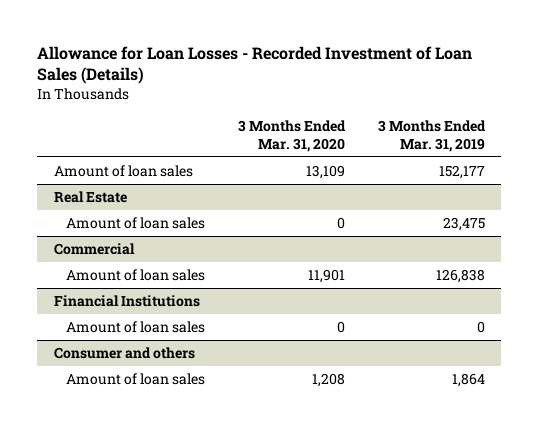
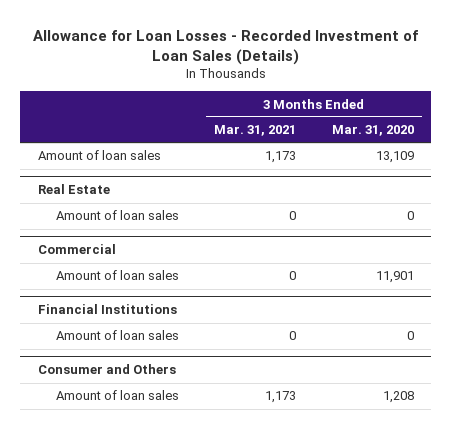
[377,119,486,152] 3 Months Ended Mar. 31, 2019 -> none
none -> [214,125,297,137] Mar. 31, 2021
[53,347,195,360] Consumer and others -> [37,364,176,375] Consumer and Others

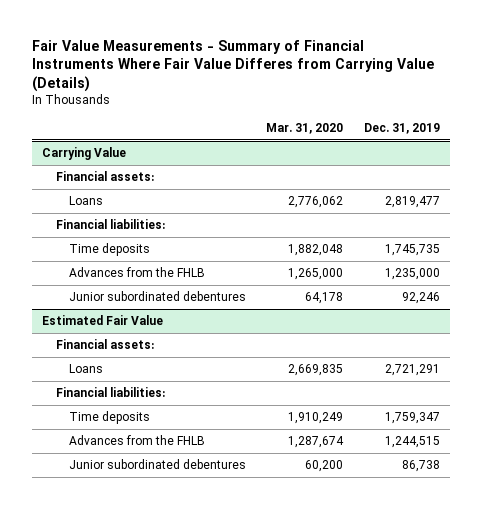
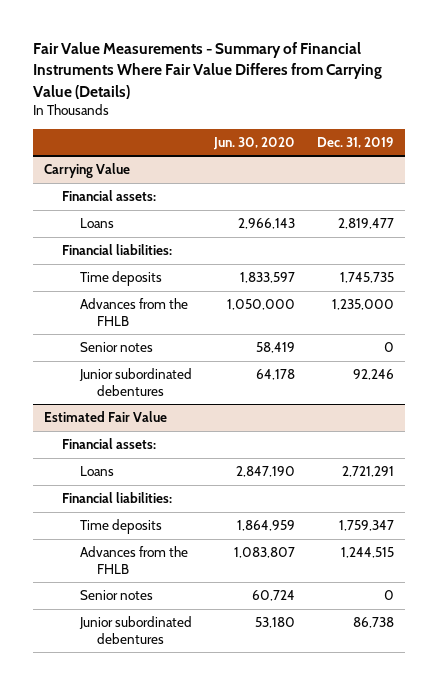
[266,123,344,135] Mar. 31, 2020 -> none
none -> [212,136,295,150] Jun. 30, 2020
none -> [79,342,153,353] Senior notes
none -> [79,590,153,601] Senior notes

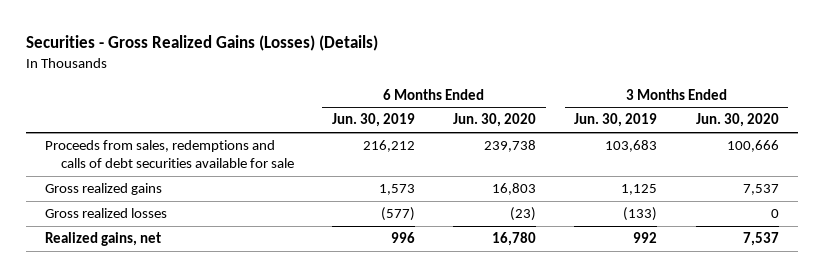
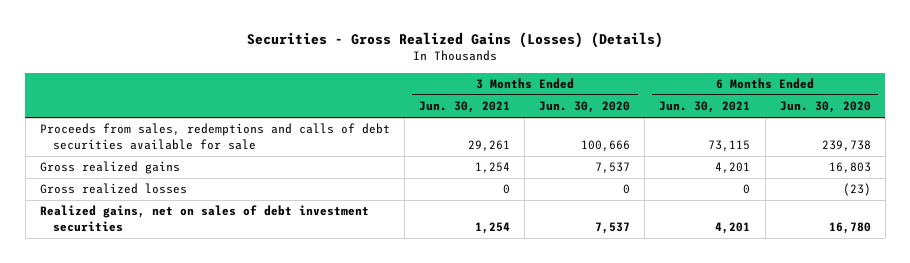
[331,113,415,128] Jun. 30, 2019 -> none
[574,113,658,128] Jun. 30, 2019 -> none
none -> [419,101,511,114] Jun. 30, 2021
none -> [659,101,751,114] Jun. 30, 2021
[44,232,161,247] Realized gains, net -> [39,205,369,232] Realized gains, net on sales of debt investment securities

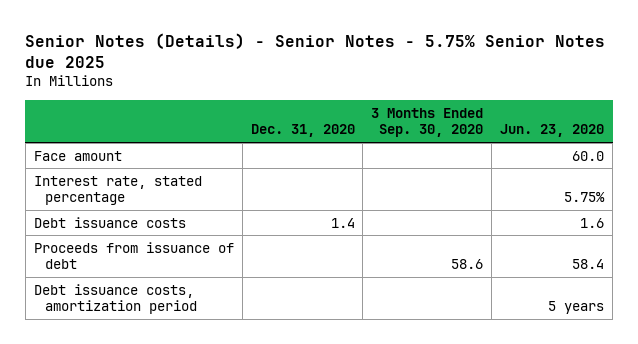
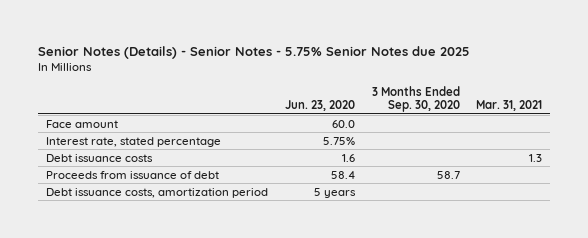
[250,124,355,138] Dec. 31, 2020 -> none
none -> [476,100,543,112] Mar. 31, 2021
[451,259,484,270] 58.6 -> [436,170,460,179] 58.7

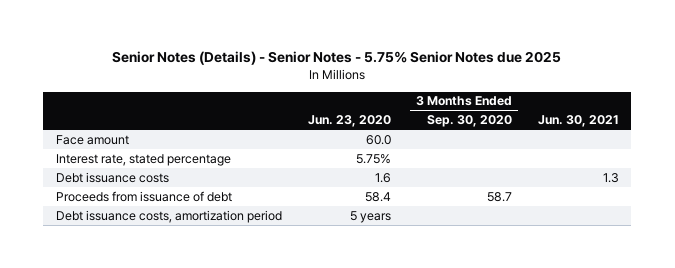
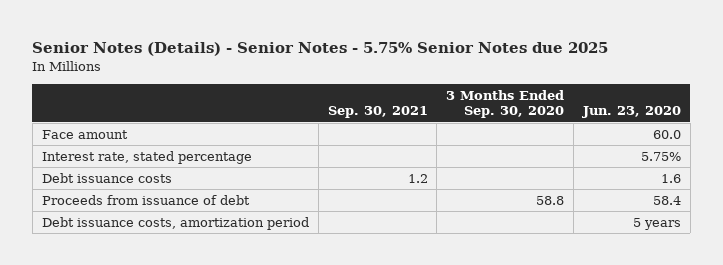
[537,115,619,128] Jun. 30, 2021 -> none
none -> [327,106,428,119] Sep. 30, 2021
[487,191,513,202] 58.7 -> [536,195,565,205] 58.8

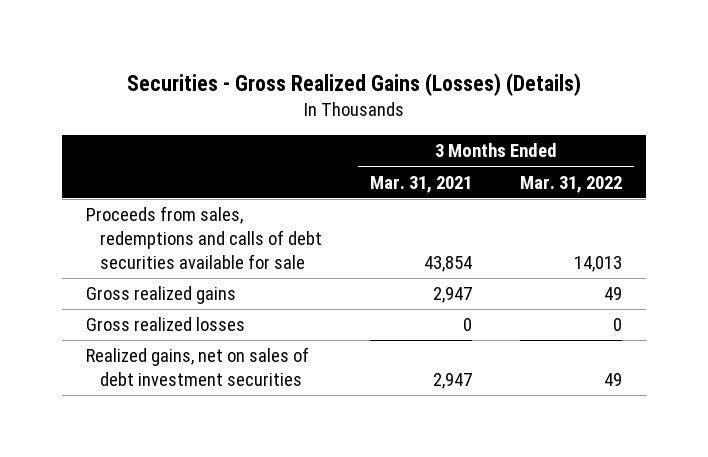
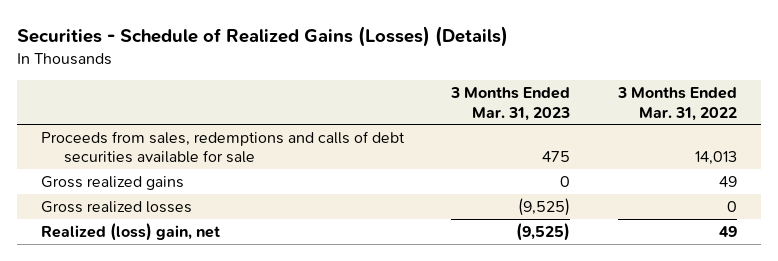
[127,73,582,97] Securities - Gross Realized Gains (Losses) (Details) -> [17,26,509,48] Securities - Schedule of Realized Gains (Losses) (Details)
[369,175,472,193] Mar. 31, 2021 -> none
none -> [450,86,571,121] 3 Months Ended Mar. 31, 2023
[86,347,310,387] Realized gains, net on sales of debt investment securities -> [40,222,220,241] Realized (loss) gain, net

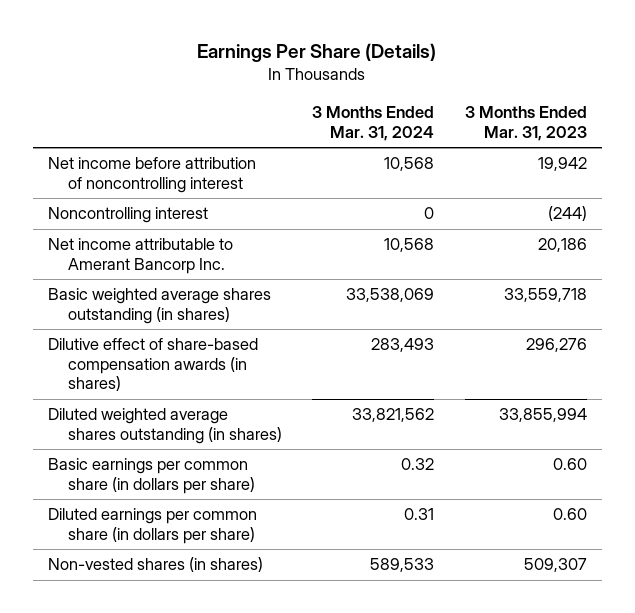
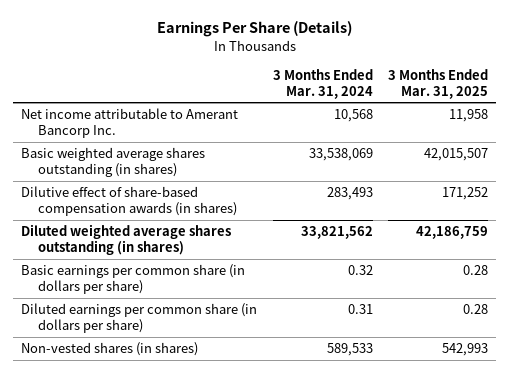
[465,106,588,141] 3 Months Ended Mar. 31, 2023 -> none
none -> [388,68,489,99] 3 Months Ended Mar. 31, 2025
[47,157,256,193] Net income before attribution of noncontrolling interest -> none
[47,207,208,224] Noncontrolling interest -> none

